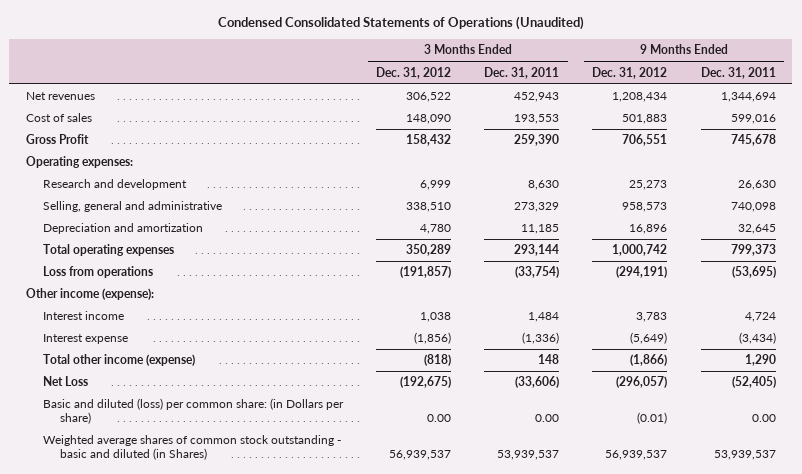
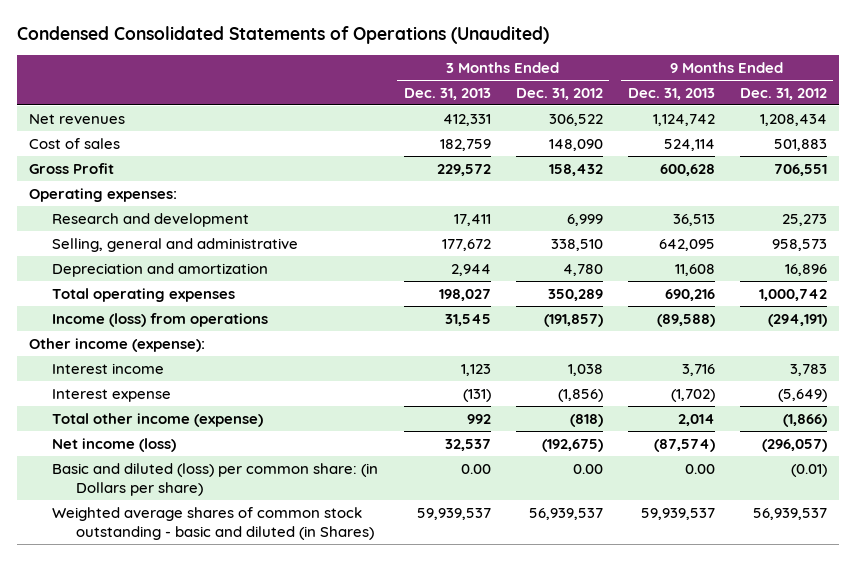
[484,66,560,79] Dec. 31, 2011 -> none
[700,66,776,79] Dec. 31, 2011 -> none
none -> [403,87,491,100] Dec. 31, 2013
none -> [627,87,715,100] Dec. 31, 2013
[43,266,154,279] Loss from operations -> [52,312,269,327] Income (loss) from operations
[43,376,89,387] Net Loss -> [52,437,177,452] Net income (loss)

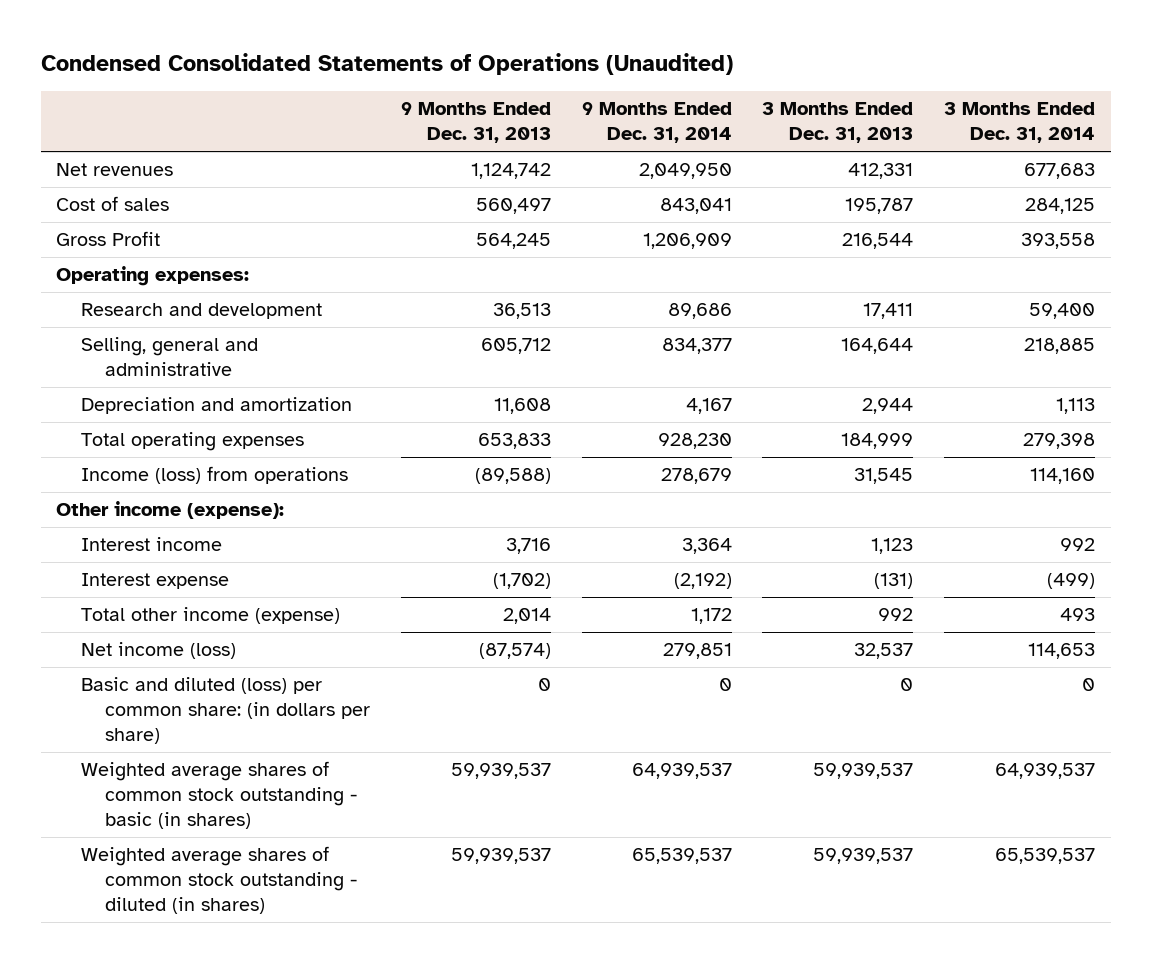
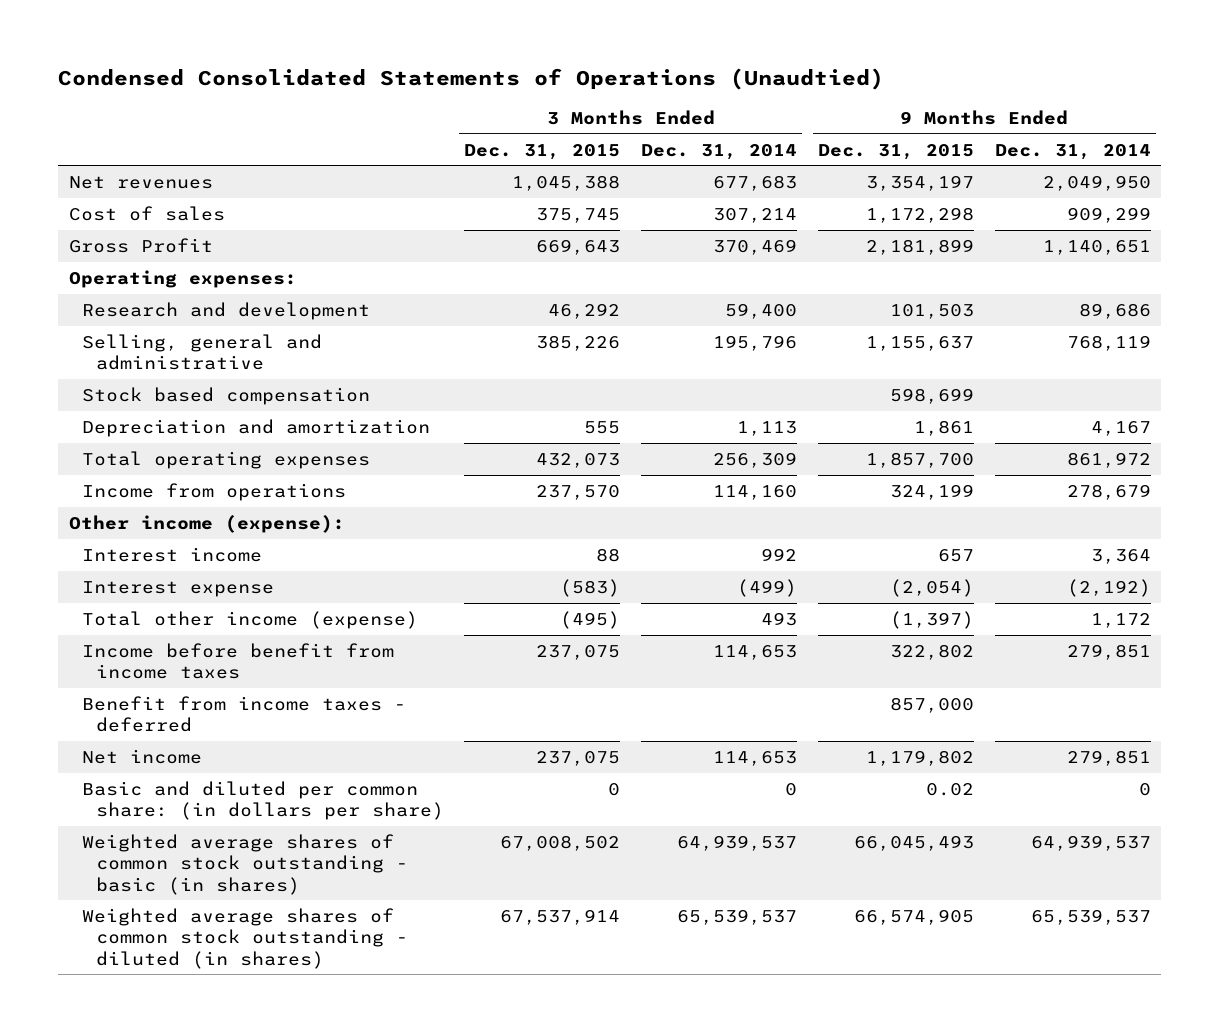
[40,53,733,76] Condensed Consolidated Statements of Operations (Unaudited) -> [58,68,885,91] Condensed Consolidated Statements of Operations (Unaudtied)
[400,102,551,144] 9 Months Ended Dec. 31, 2013 -> none
[762,102,914,144] 3 Months Ended Dec. 31, 2013 -> none
none -> [464,143,621,160] Dec. 31, 2015
none -> [817,143,974,160] Dec. 31, 2015
[659,198,732,215] 843,041 -> [1066,206,1151,223] 909,299
[1025,198,1096,215] 284,125 -> [713,207,798,223] 307,214
[642,233,732,250] 1,206,909 -> [1042,239,1151,255] 1,140,651
[1021,233,1096,250] 393,558 -> [713,238,798,255] 370,469
[661,338,732,355] 834,377 -> [1066,334,1151,351] 768,119
[1024,338,1096,355] 218,885 -> [713,334,798,351] 195,796
none -> [82,386,371,405] Stock based compensation
[657,433,732,450] 928,230 -> [1066,451,1151,468] 861,972
[1023,433,1096,450] 279,398 -> [713,451,798,468] 256,309
[80,466,348,485] Income (loss) from operations -> [82,482,347,501] Income from operations
none -> [82,642,395,680] Income before benefit from income taxes
none -> [82,695,407,733] Benefit from income taxes - deferred
[80,642,236,660] Net income (loss) -> [82,748,203,764] Net income
[80,677,371,744] Basic and diluted (loss) per common share: (in dollars per share) -> [82,780,444,821] Basic and diluted per common share: (in dollars per share)

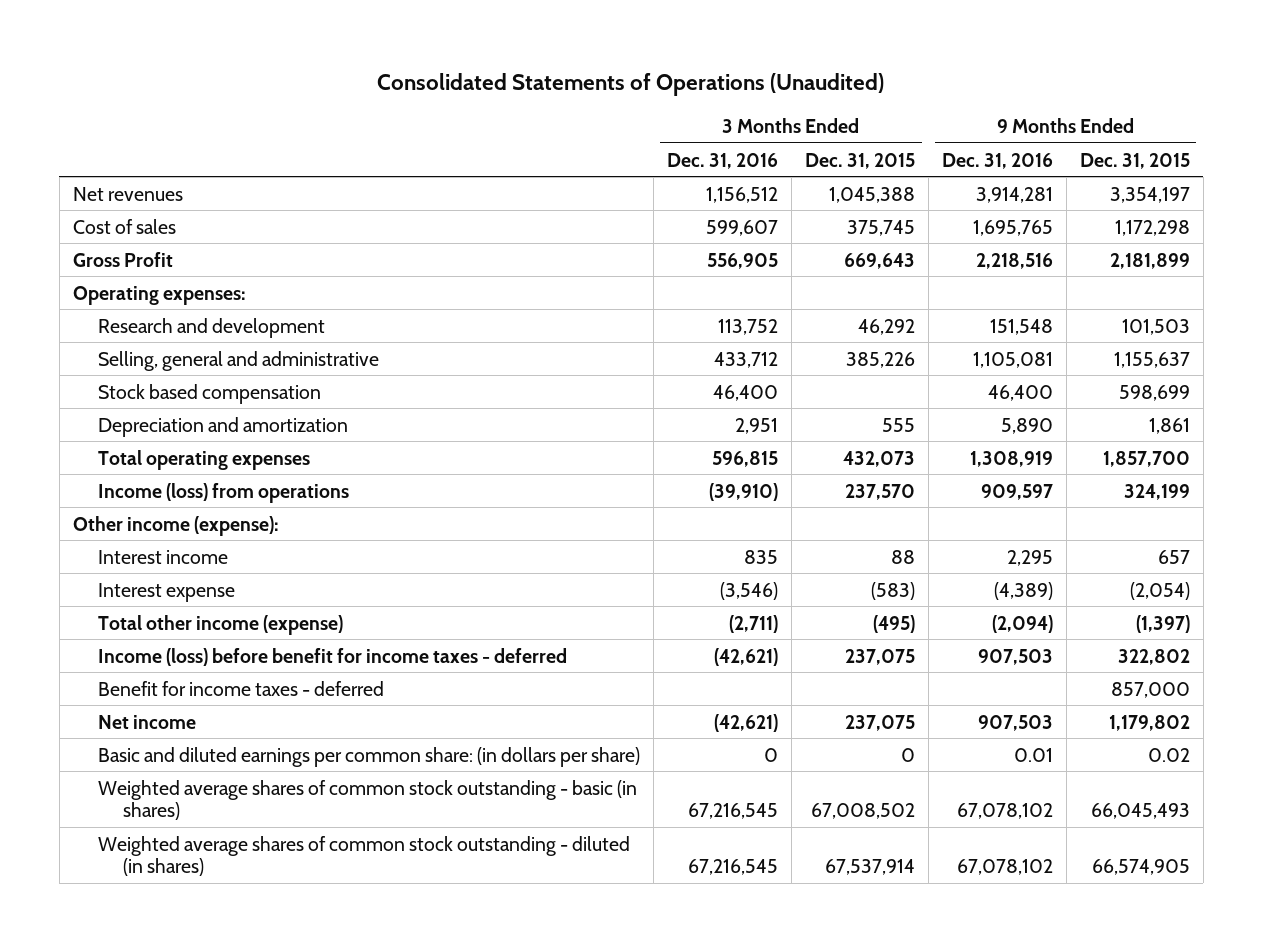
[58,68,885,91] Condensed Consolidated Statements of Operations (Unaudtied) -> [377,72,885,96] Consolidated Statements of Operations (Unaudited)
[641,143,798,160] Dec. 31, 2014 -> none
[994,143,1151,160] Dec. 31, 2014 -> none
none -> [666,152,778,169] Dec. 31, 2016
none -> [941,152,1053,169] Dec. 31, 2016
[82,482,347,501] Income from operations -> [97,482,349,503] Income (loss) from operations
[82,642,395,680] Income before benefit from income taxes -> [97,647,567,666] Income (loss) before benefit for income taxes - deferred
[82,695,407,733] Benefit from income taxes - deferred -> [97,680,384,696] Benefit for income taxes - deferred
[82,780,444,821] Basic and diluted per common share: (in dollars per share) -> [97,746,640,767] Basic and diluted earnings per common share: (in dollars per share)

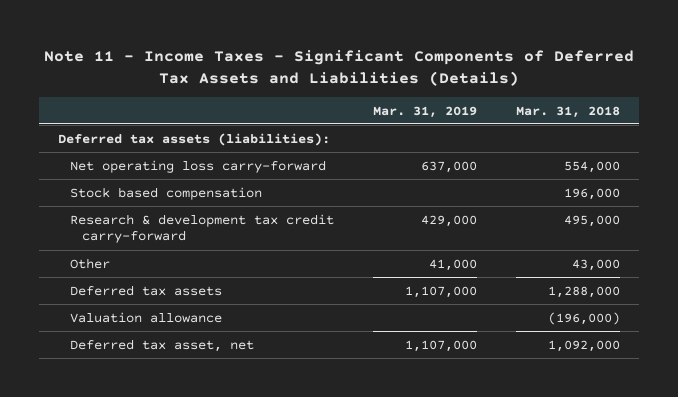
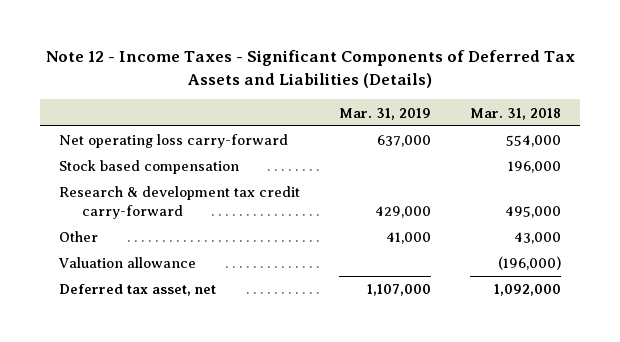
[44,49,635,86] Note 11 - Income Taxes - Significant Components of Deferred Tax Assets and Liabilities (Details) -> [45,50,575,88] Note 12 - Income Taxes - Significant Components of Deferred Tax Assets and Liabilities (Details)
[58,132,331,146] Deferred tax assets (liabilities): -> none
[69,284,222,296] Deferred tax assets -> none

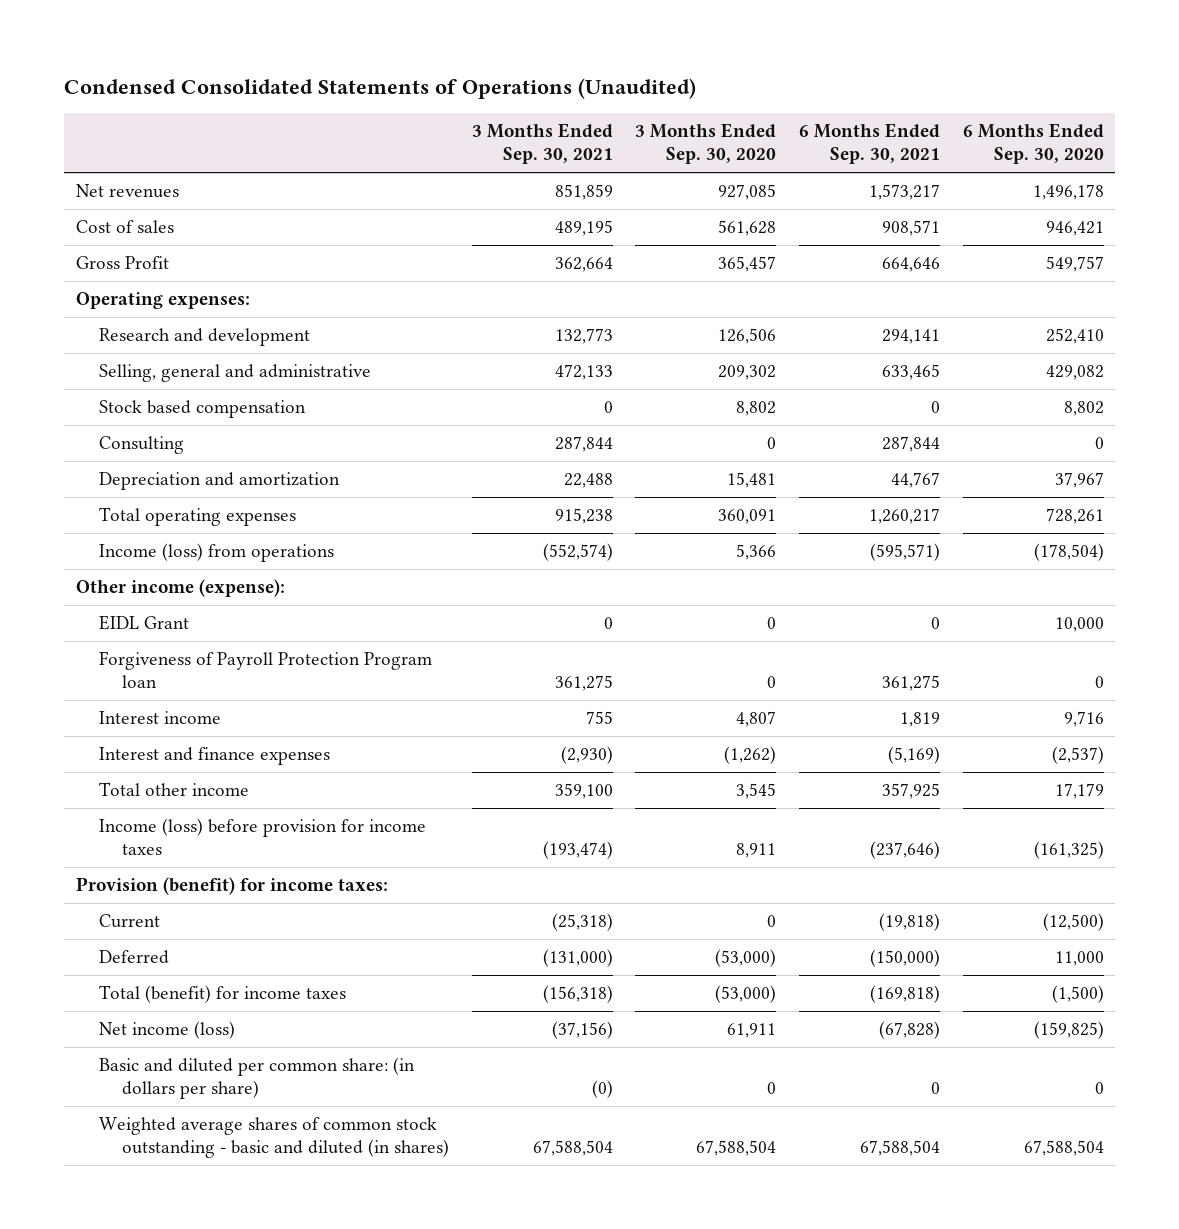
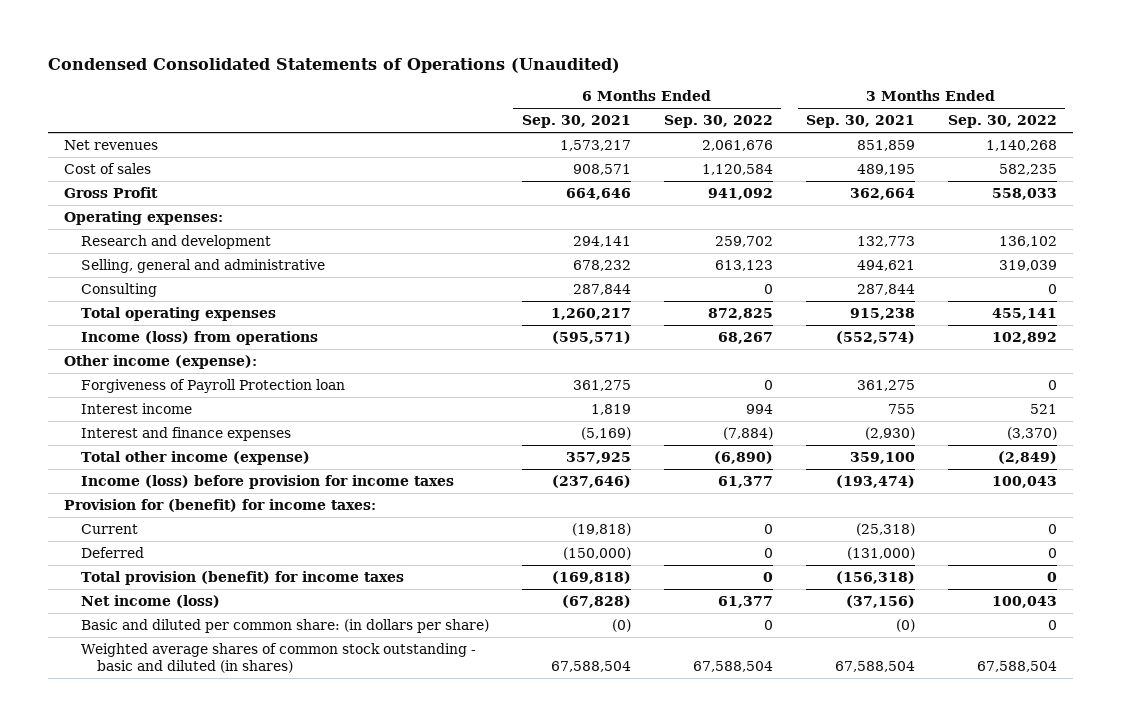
[635,123,777,165] 3 Months Ended Sep. 30, 2020 -> none
[962,123,1104,165] 6 Months Ended Sep. 30, 2020 -> none
none -> [663,115,773,129] Sep. 30, 2022
none -> [947,115,1057,129] Sep. 30, 2022
[98,400,306,419] Stock based compensation -> none
[554,364,613,381] 472,133 -> [856,260,915,272] 494,621
[881,364,940,381] 633,465 -> [572,260,631,272] 678,232
[98,472,340,491] Depreciation and amortization -> none
[98,615,189,631] EIDL Grant -> none
[98,651,432,689] Forgiveness of Payroll Protection Program loan -> [80,379,345,394] Forgiveness of Payroll Protection loan
[98,782,249,797] Total other income -> [80,451,310,466] Total other income (expense)
[75,877,388,896] Provision (benefit) for income taxes: -> [64,499,377,513] Provision for (benefit) for income taxes:
[98,985,346,1004] Total (benefit) for income taxes -> [80,571,404,586] Total provision (benefit) for income taxes
[930,1082,940,1095] 0 -> [611,619,631,633] (0)

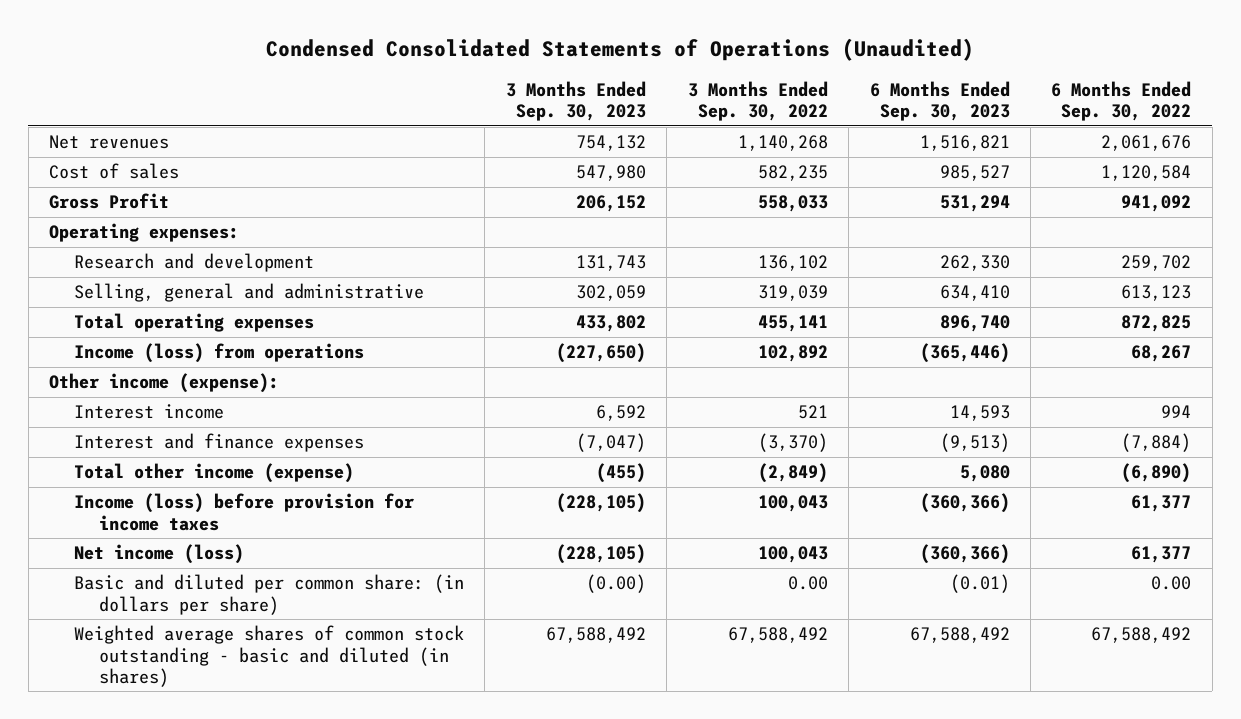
[521,115,631,129] Sep. 30, 2021 -> none
[805,115,915,129] Sep. 30, 2021 -> none
none -> [505,80,646,121] 3 Months Ended Sep. 30, 2023
none -> [869,80,1010,121] 6 Months Ended Sep. 30, 2023
[80,283,157,298] Consulting -> none
[80,379,345,394] Forgiveness of Payroll Protection loan -> none
[64,499,377,513] Provision for (benefit) for income taxes: -> none
[80,524,138,535] Current -> none
[80,547,144,559] Deferred -> none
[80,571,404,586] Total provision (benefit) for income taxes -> none
[763,620,773,631] 0 -> [1151,576,1192,591] 0.00
[1047,620,1057,631] 0 -> [787,576,828,591] 0.00
[692,661,773,673] 67,588,504 -> [1091,627,1192,644] 67,588,492
[976,661,1057,673] 67,588,504 -> [727,627,828,644] 67,588,492

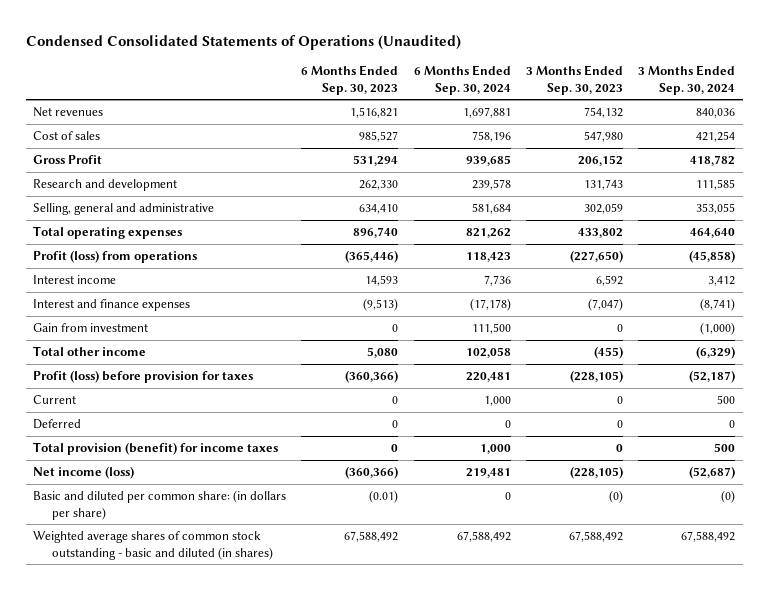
[687,80,828,121] 3 Months Ended Sep. 30, 2022 -> none
[1051,80,1192,121] 6 Months Ended Sep. 30, 2022 -> none
none -> [413,65,511,95] 6 Months Ended Sep. 30, 2024
none -> [637,65,735,95] 3 Months Ended Sep. 30, 2024
[49,223,240,243] Operating expenses: -> none
[49,373,280,394] Other income (expense): -> none
[74,343,365,364] Income (loss) from operations -> [33,250,198,264] Profit (loss) from operations
none -> [33,323,149,333] Gain from investment
[74,463,355,484] Total other income (expense) -> [33,346,147,357] Total other income
[74,493,415,531] Income (loss) before provision for income taxes -> [33,370,254,384] Profit (loss) before provision for taxes
none -> [33,395,77,405] Current
none -> [33,419,82,430] Deferred
none -> [33,442,279,456] Total provision (benefit) for income taxes
[585,574,646,594] (0.00) -> [608,490,623,504] (0)

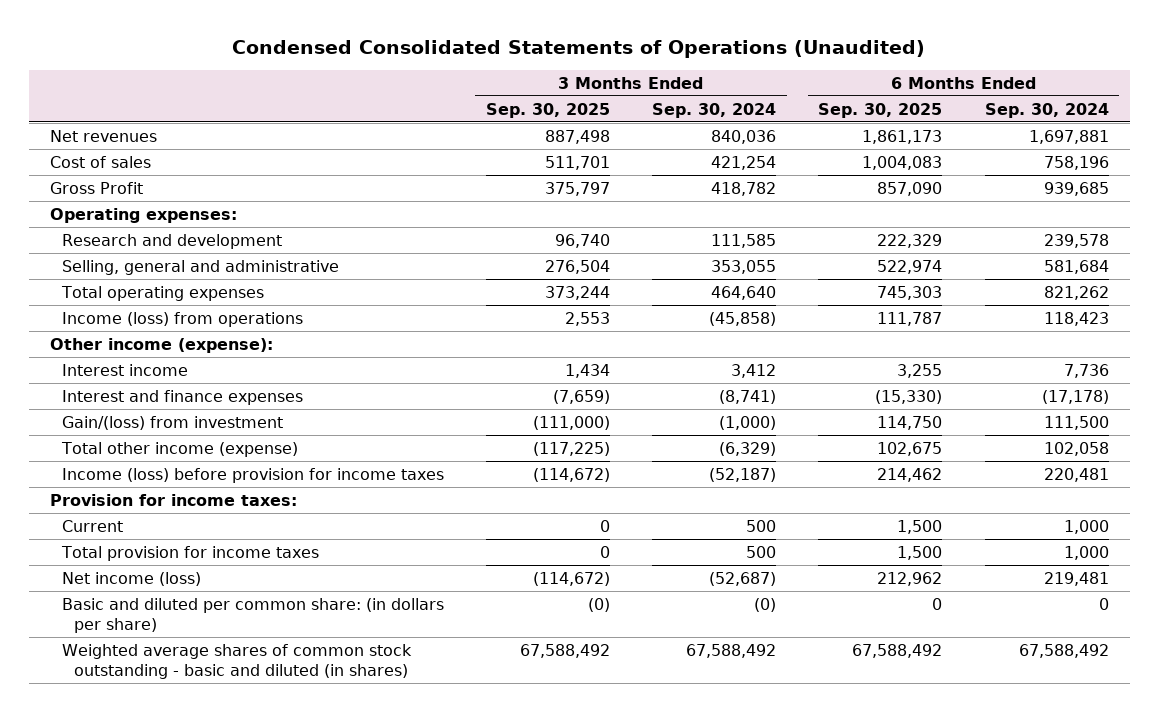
[301,65,399,95] 6 Months Ended Sep. 30, 2023 -> none
[525,65,623,95] 3 Months Ended Sep. 30, 2023 -> none
none -> [485,102,610,118] Sep. 30, 2025
none -> [818,102,943,118] Sep. 30, 2025
none -> [49,207,237,223] Operating expenses:
[33,250,198,264] Profit (loss) from operations -> [61,311,303,327] Income (loss) from operations
none -> [49,337,273,353] Other income (expense):
[33,323,149,333] Gain from investment -> [61,415,283,430] Gain/(loss) from investment
[33,346,147,357] Total other income -> [60,441,298,457] Total other income (expense)
[33,370,254,384] Profit (loss) before provision for taxes -> [61,467,444,483] Income (loss) before provision for income taxes
none -> [49,493,297,506] Provision for income taxes:
[33,419,82,430] Deferred -> none
[33,442,279,456] Total provision (benefit) for income taxes -> [60,545,319,561] Total provision for income taxes

